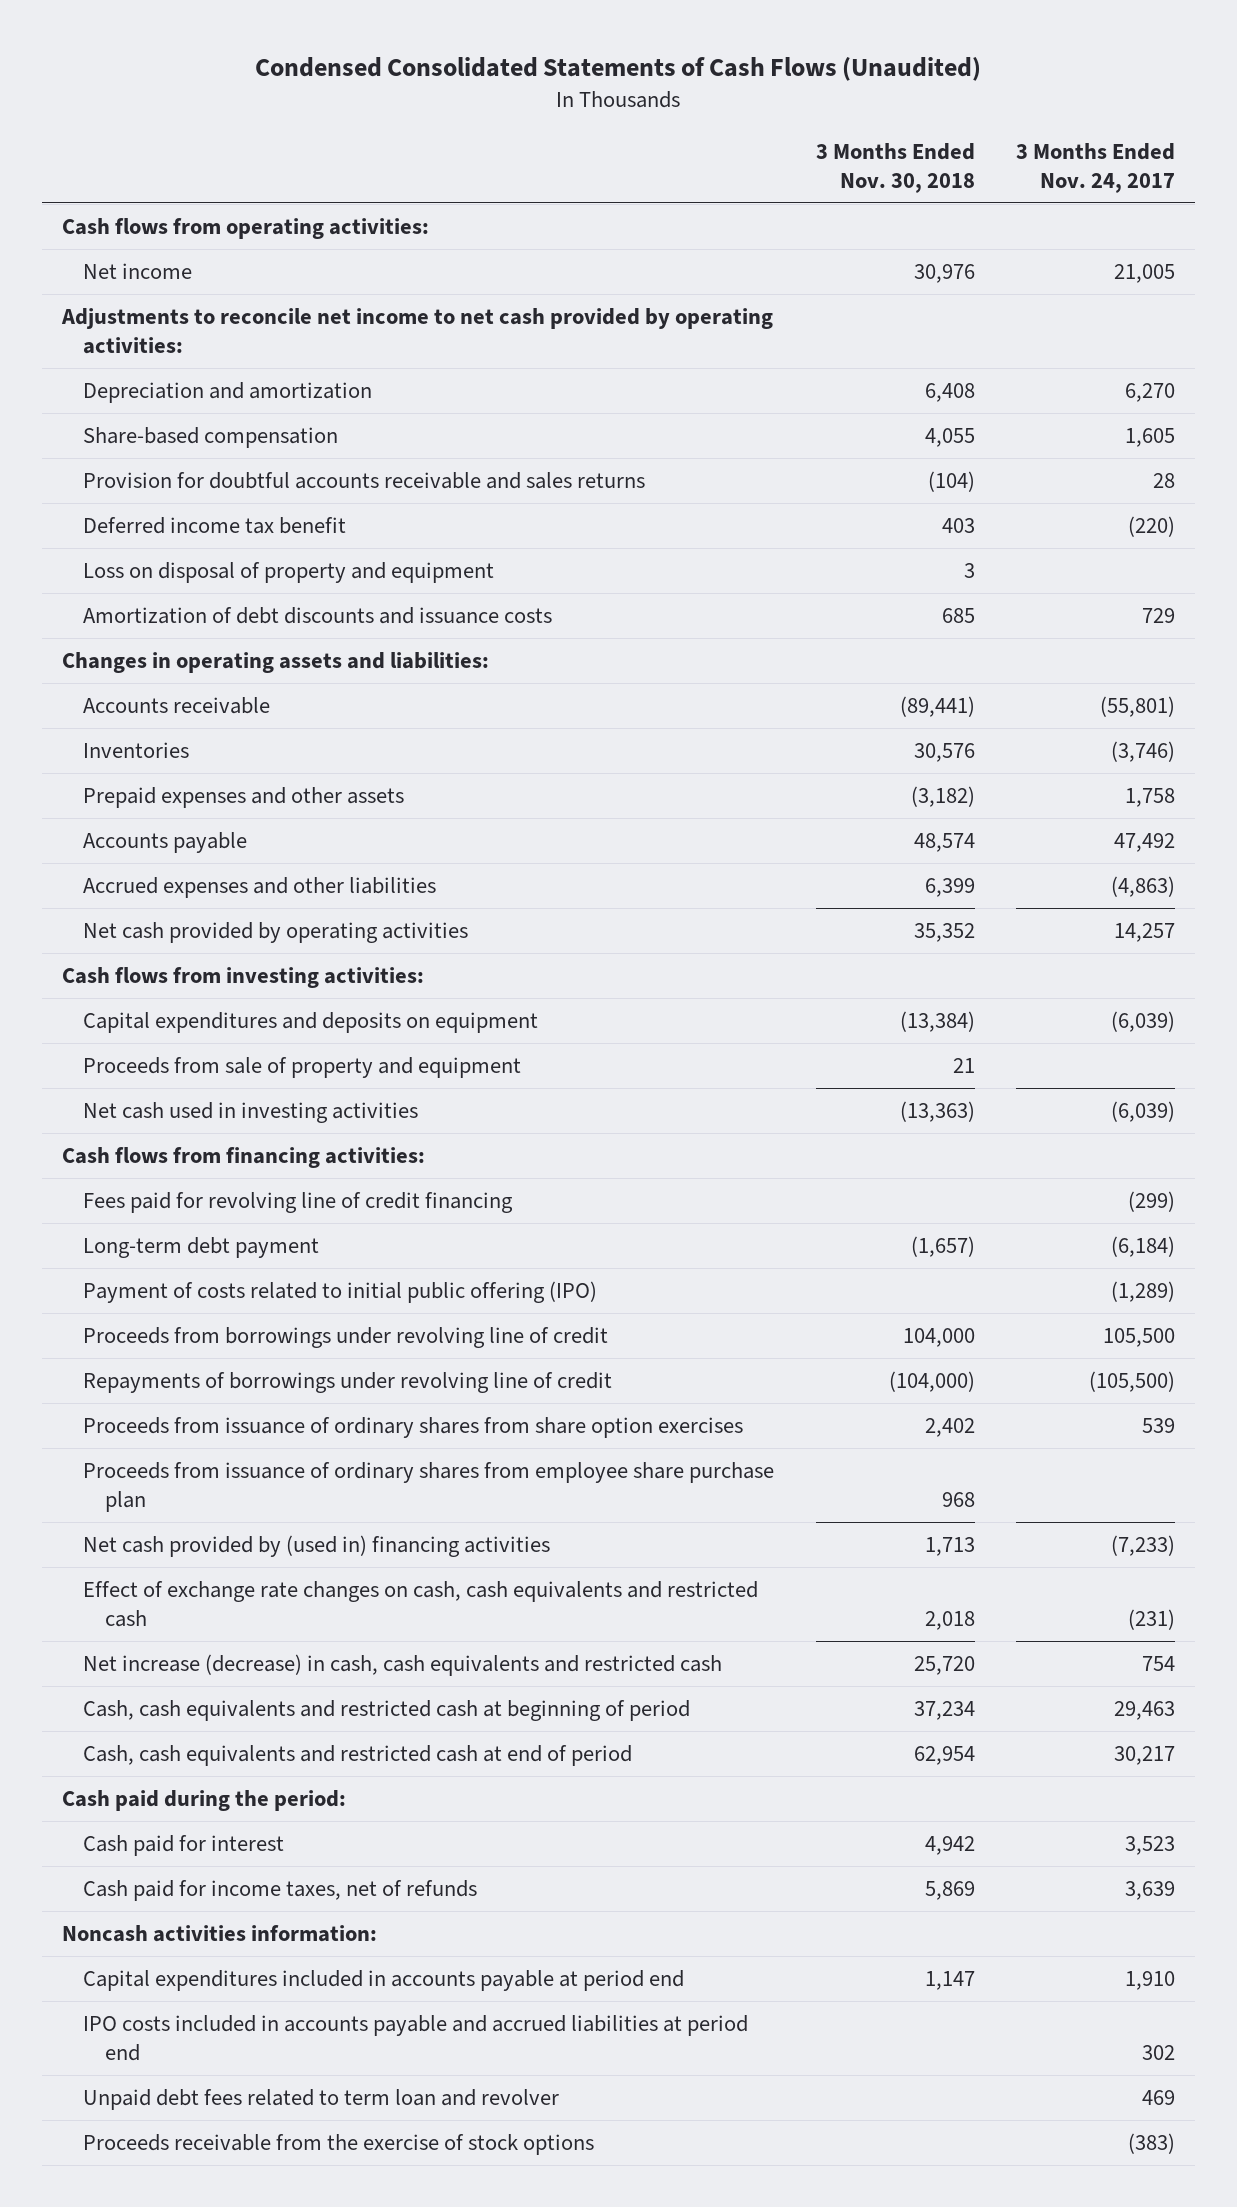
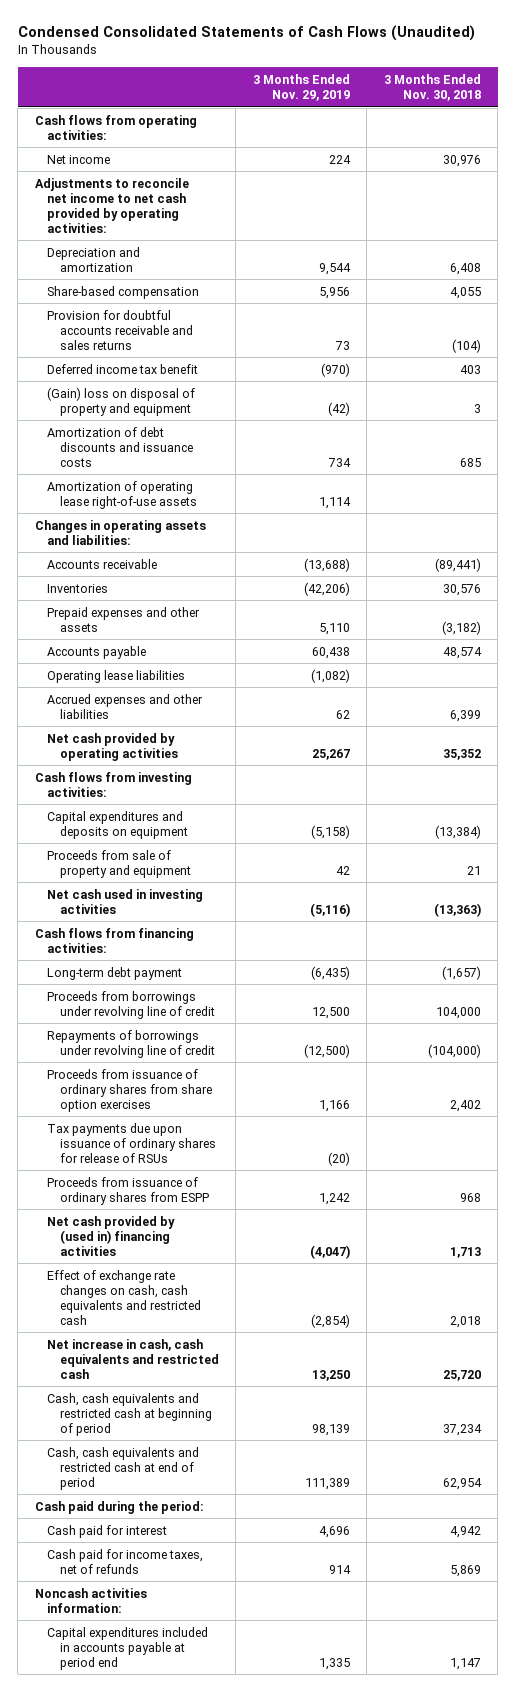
[1015,142,1175,193] 3 Months Ended Nov. 24, 2017 -> none
none -> [252,73,350,101] 3 Months Ended Nov. 29, 2019
[83,561,495,583] Loss on disposal of property and equipment -> [47,386,196,416] (Gain) loss on disposal of property and equipment
none -> [47,480,197,509] Amortization of operating lease right-of-use assets
none -> [47,669,186,683] Operating lease liabilities
[83,1191,514,1213] Fees paid for revolving line of credit financing -> none
[83,1280,598,1303] Payment of costs related to initial public offering (IPO) -> none
none -> [47,1122,216,1163] Tax payments due upon issuance of ordinary shares for release of RSUs
[83,1461,775,1512] Proceeds from issuance of ordinary shares from employee share purchase plan -> [47,1176,209,1205] Proceeds from issuance of ordinary shares from ESPP
[83,1653,723,1676] Net increase (decrease) in cash, cash equivalents and restricted cash -> [47,1338,219,1379] Net increase in cash, cash equivalents and restricted cash
[83,2014,749,2061] IPO costs included in accounts payable and accrued liabilities at period end -> none
[83,2088,560,2110] Unpaid debt fees related to term loan and revolver -> none
[83,2133,595,2155] Proceeds receivable from the exercise of stock options -> none

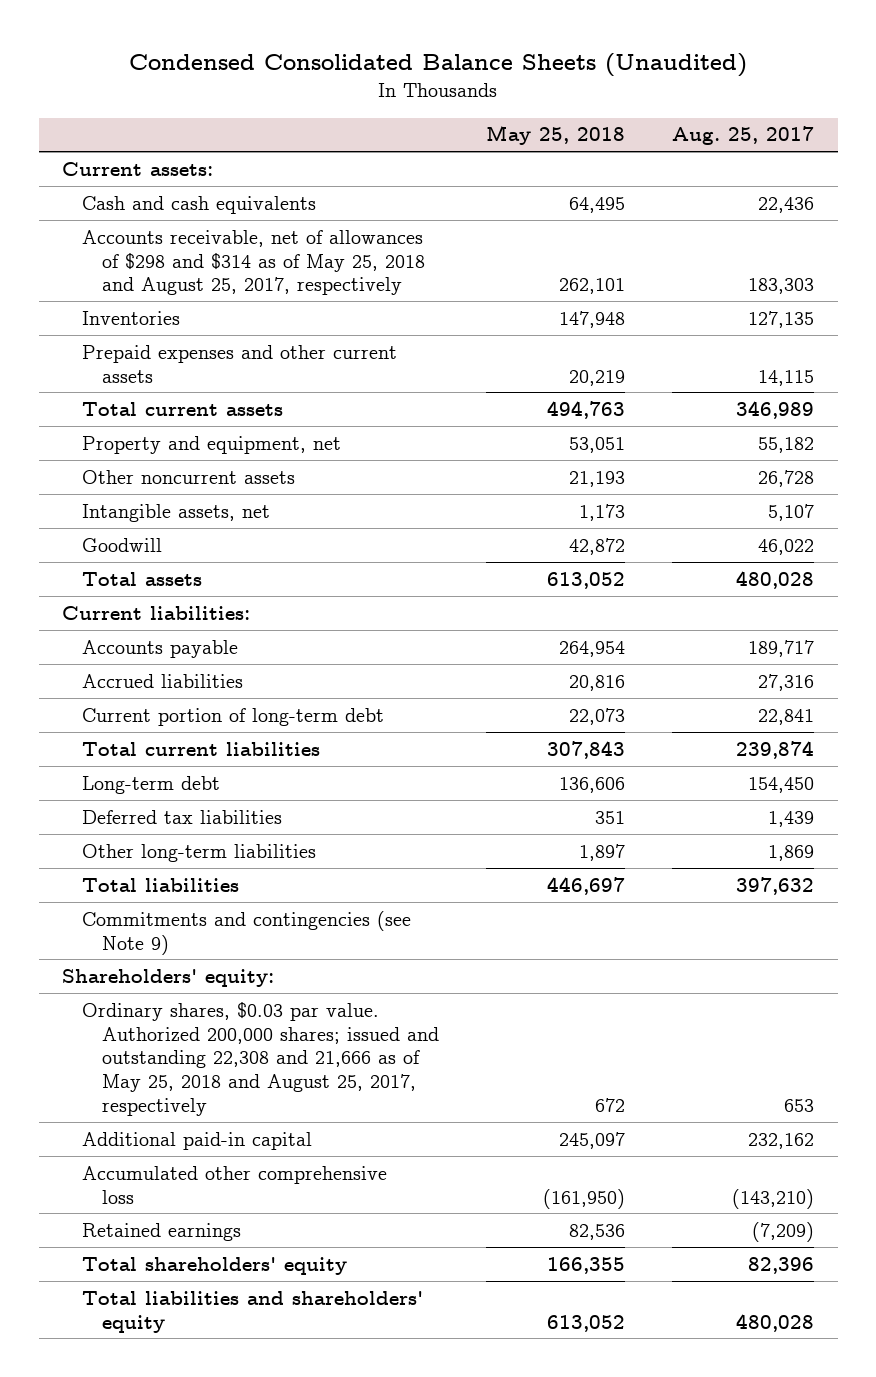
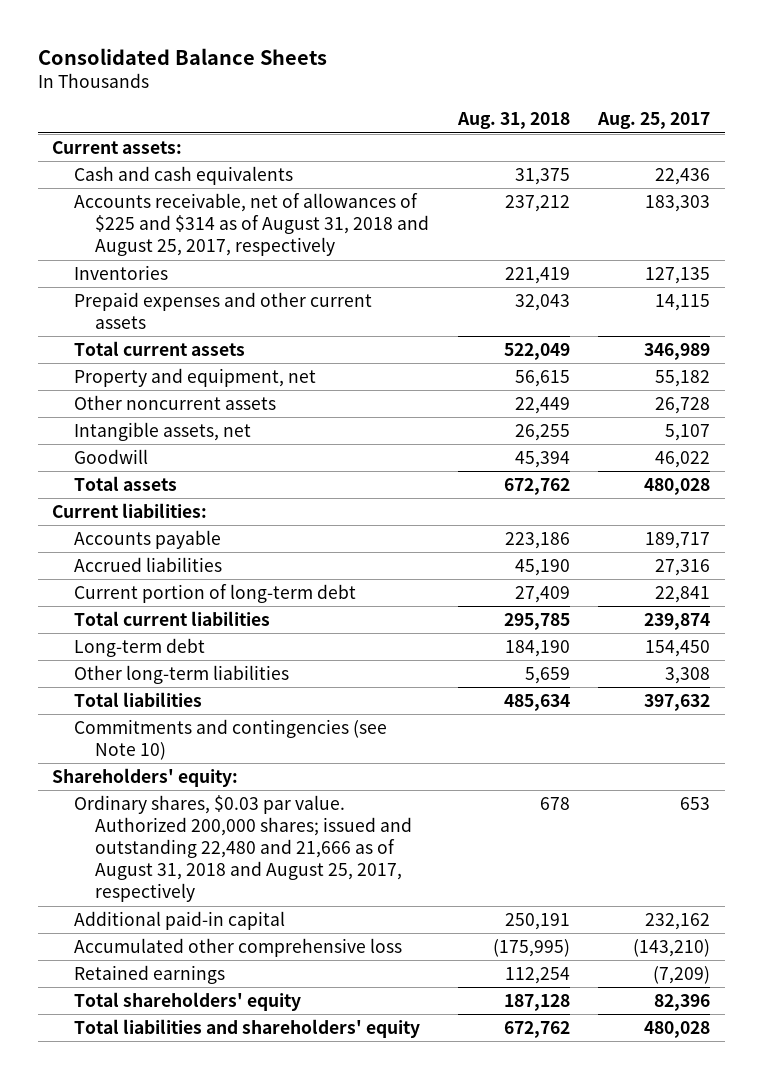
[129,53,748,78] Condensed Consolidated Balance Sheets (Unaudited) -> [37,47,327,65] Consolidated Balance Sheets
[486,125,626,146] May 25, 2018 -> none
none -> [456,112,570,130] Aug. 31, 2018
[82,229,426,296] Accounts receivable, net of allowances of $298 and $314 as of May 25, 2018 and August 25, 2017, respectively -> [73,193,430,257] Accounts receivable, net of allowances of $225 and $314 as of August 31, 2018 and August 25, 2017, respectively
[82,809,283,824] Deferred tax liabilities -> none
[768,844,815,861] 1,869 -> [665,667,711,685] 3,308
[82,910,412,955] Commitments and contingencies (see Note 9) -> [73,719,387,761] Commitments and contingencies (see Note 10)
[82,1001,440,1117] Ordinary shares, $0.03 par value. Authorized 200,000 shares; issued and outstanding 22,308 and 21,666 as of May 25, 2018 and August 25, 2017, respectively -> [73,795,413,903] Ordinary shares, $0.03 par value. Authorized 200,000 shares; issued and outstanding 22,480 and 21,666 as of August 31, 2018 and August 25, 2017, respectively

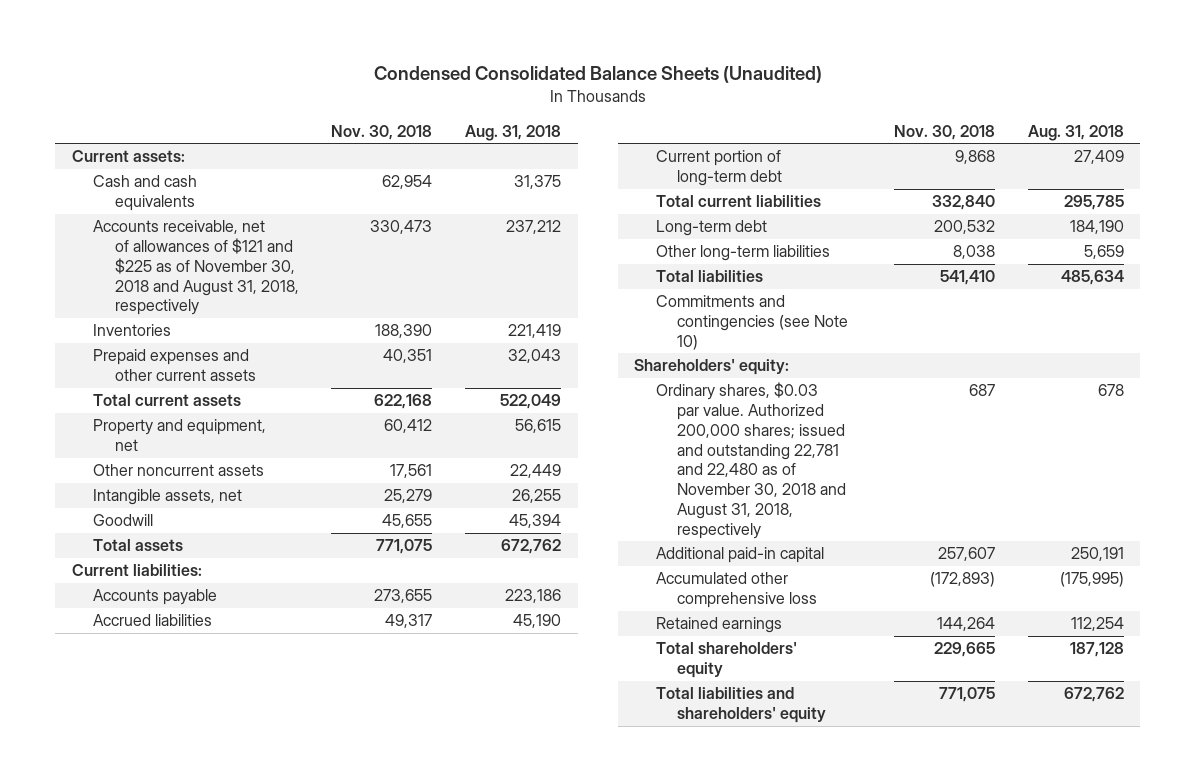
[37,47,327,65] Consolidated Balance Sheets -> [373,66,822,84] Condensed Consolidated Balance Sheets (Unaudited)
[597,112,711,130] Aug. 25, 2017 -> none
none -> [331,124,433,140] Nov. 30, 2018
[73,193,430,257] Accounts receivable, net of allowances of $225 and $314 as of August 31, 2018 and August 25, 2017, respectively -> [93,220,299,316] Accounts receivable, net of allowances of $121 and $225 as of November 30, 2018 and August 31, 2018, respectively
[73,795,413,903] Ordinary shares, $0.03 par value. Authorized 200,000 shares; issued and outstanding 22,480 and 21,666 as of August 31, 2018 and August 25, 2017, respectively -> [655,382,847,539] Ordinary shares, $0.03 par value. Authorized 200,000 shares; issued and outstanding 22,781 and 22,480 as of November 30, 2018 and August 31, 2018, respectively

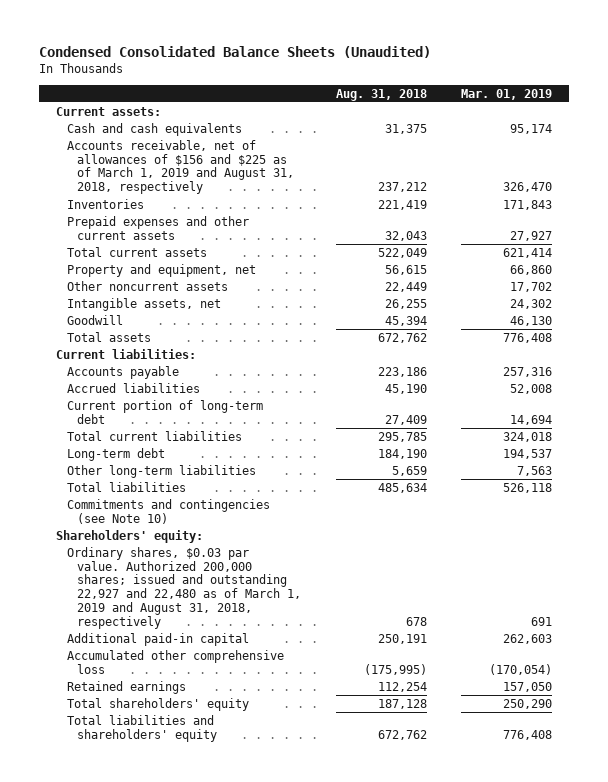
[331,124,433,140] Nov. 30, 2018 -> none
none -> [460,88,552,100] Mar. 01, 2019
[93,220,299,316] Accounts receivable, net of allowances of $121 and $225 as of November 30, 2018 and August 31, 2018, respectively -> [66,139,295,195] Accounts receivable, net of allowances of $156 and $225 as of March 1, 2019 and August 31, 2018, respectively
[655,382,847,539] Ordinary shares, $0.03 par value. Authorized 200,000 shares; issued and outstanding 22,781 and 22,480 as of November 30, 2018 and August 31, 2018, respectively -> [66,546,302,630] Ordinary shares, $0.03 par value. Authorized 200,000 shares; issued and outstanding 22,927 and 22,480 as of March 1, 2019 and August 31, 2018, respectively

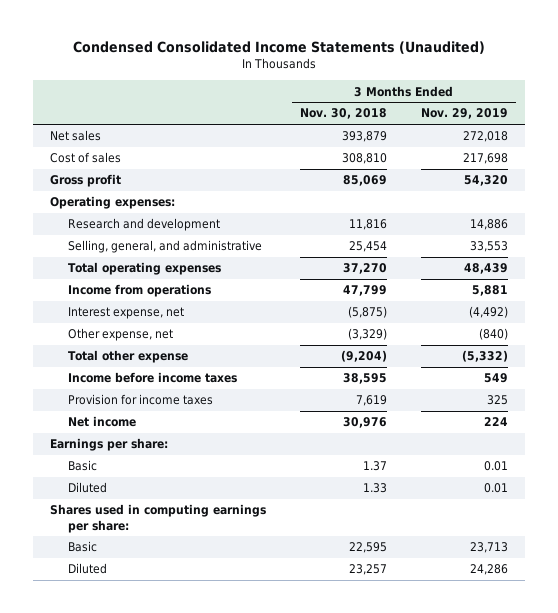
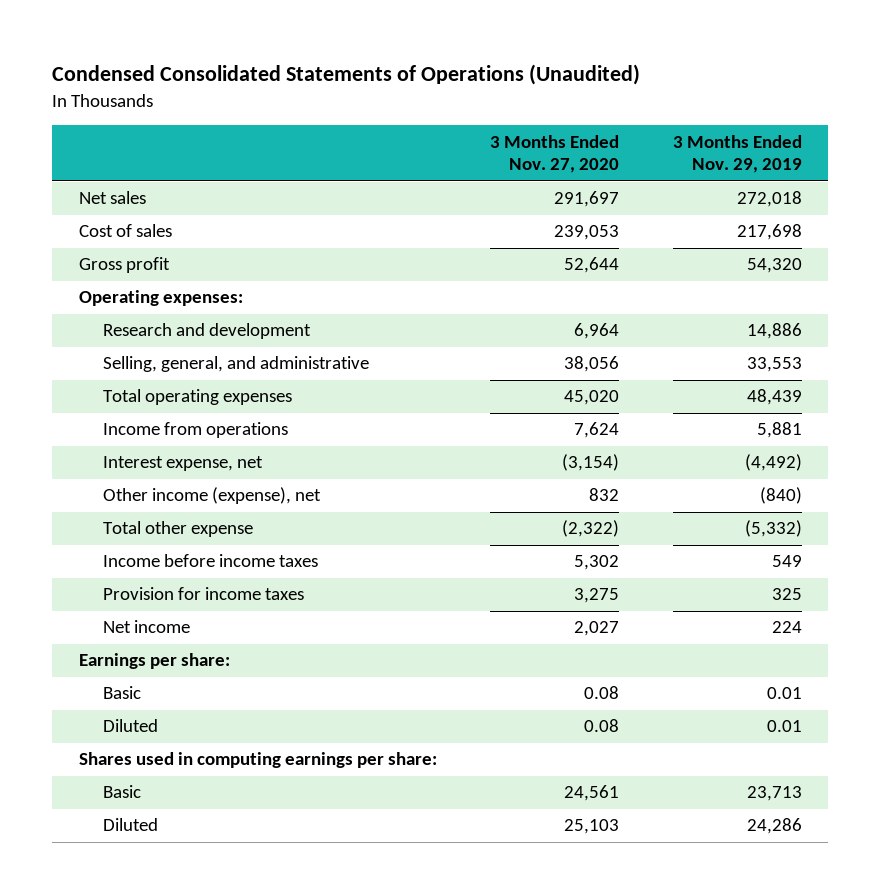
[72,40,485,54] Condensed Consolidated Income Statements (Unaudited) -> [52,64,641,86] Condensed Consolidated Statements of Operations (Unaudited)
[299,108,387,120] Nov. 30, 2018 -> none
none -> [490,134,620,174] 3 Months Ended Nov. 27, 2020
[68,328,174,342] Other expense, net -> [102,487,321,505] Other income (expense), net

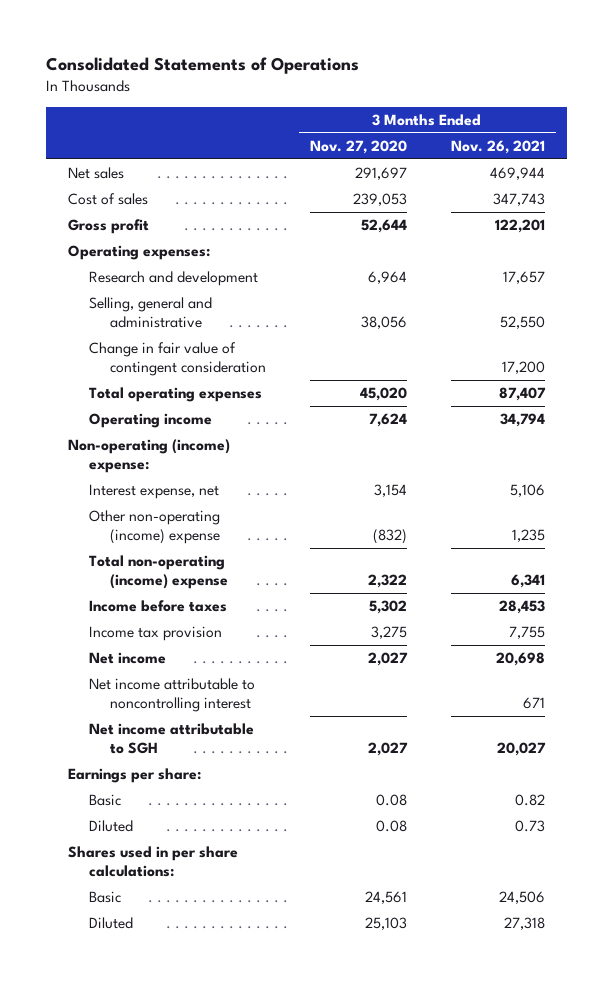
[52,64,641,86] Condensed Consolidated Statements of Operations (Unaudited) -> [45,57,359,75] Consolidated Statements of Operations
[672,134,802,174] 3 Months Ended Nov. 29, 2019 -> none
none -> [450,140,545,155] Nov. 26, 2021
[102,356,369,373] Selling, general, and administrative -> [88,297,212,329] Selling, general and administrative
none -> [88,342,266,377] Change in fair value of contingent consideration
[102,422,288,439] Income from operations -> [88,413,212,429] Operating income
none -> [67,439,230,474] Non-operating (income) expense:
[562,454,620,472] (3,154) -> [373,484,407,498] 3,154
[102,487,321,505] Other income (expense), net -> [88,510,220,545] Other non-operating (income) expense
[589,488,620,502] 832 -> [372,529,407,545] (832)
[102,521,253,538] Total other expense -> [88,555,228,590] Total non-operating (income) expense
[562,520,620,538] (2,322) -> [367,574,407,589] 2,322
[102,554,318,568] Income before income taxes -> [88,600,227,613] Income before taxes
[102,587,304,601] Provision for income taxes -> [88,626,222,642] Income tax provision
none -> [88,678,255,713] Net income attributable to noncontrolling interest
none -> [88,723,254,755] Net income attributable to SGH
[78,752,437,769] Shares used in computing earnings per share: -> [67,846,238,878] Shares used in per share calculations:

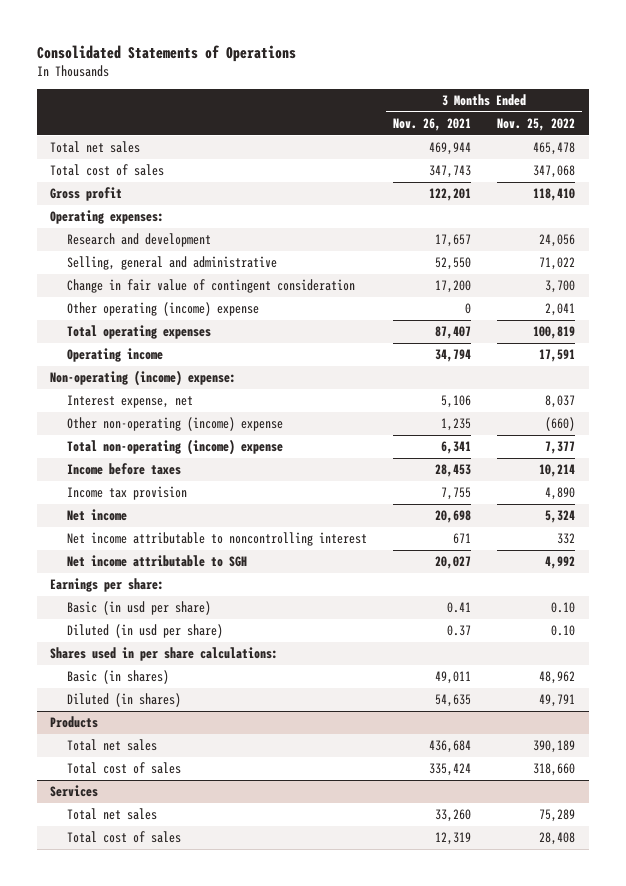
[309,140,407,155] Nov. 27, 2020 -> none
none -> [497,118,576,132] Nov. 25, 2022
[67,167,124,180] Net sales -> [50,141,141,154] Total net sales
[67,193,148,206] Cost of sales -> [50,164,165,177] Total cost of sales
none -> [66,302,259,317] Other operating (income) expense
[88,794,121,807] Basic -> [66,601,211,616] Basic (in usd per share)
[514,794,545,807] 0.82 -> [447,602,472,614] 0.41
[88,820,133,833] Diluted -> [66,624,223,639] Diluted (in usd per share)
[514,820,545,833] 0.73 -> [447,625,472,637] 0.37
[88,891,121,904] Basic -> [66,670,169,685] Basic (in shares)
[498,891,545,905] 24,506 -> [435,671,472,685] 49,011
[88,917,133,930] Diluted -> [66,693,181,708] Diluted (in shares)
[503,917,545,931] 27,318 -> [435,694,472,708] 54,635
none -> [50,716,99,729] Products
none -> [66,739,157,752] Total net sales
none -> [66,762,181,775] Total cost of sales
none -> [50,785,99,798] Services
none -> [66,808,157,821] Total net sales
none -> [66,831,181,844] Total cost of sales

